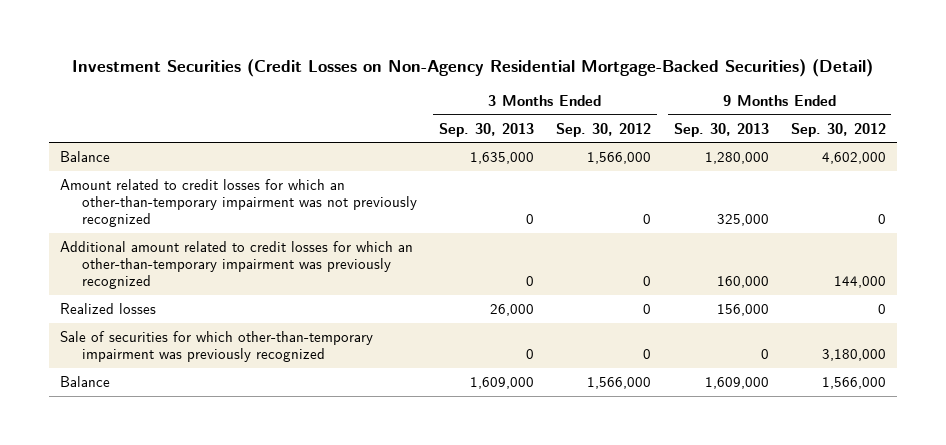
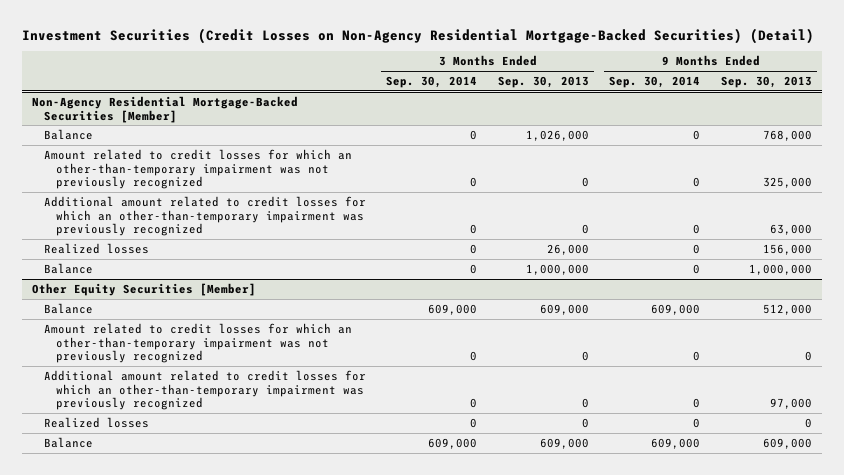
[556,122,652,137] Sep. 30, 2012 -> none
[790,122,886,137] Sep. 30, 2012 -> none
none -> [386,76,478,89] Sep. 30, 2014
none -> [609,76,701,89] Sep. 30, 2014
none -> [31,95,298,123] Non-Agency Residential Mortgage-Backed Securities [Member]
[470,152,535,165] 1,635,000 -> [525,129,589,141] 1,026,000
[704,152,769,165] 1,280,000 -> [762,129,812,141] 768,000
[716,276,769,289] 160,000 -> [769,224,812,236] 63,000
[60,331,374,363] Sale of securities for which other-than-temporary impairment was previously recognized -> none
[470,377,535,390] 1,609,000 -> [525,263,589,275] 1,000,000
[704,377,769,390] 1,609,000 -> [748,263,812,275] 1,000,000
none -> [31,282,256,296] Other Equity Securities [Member]
none -> [43,302,93,314] Balance
none -> [43,322,352,364] Amount related to credit losses for which an other-than-temporary impairment was not previously recognized
none -> [43,369,366,411] Additional amount related to credit losses for which an other-than-temporary impairment was previously recognized
none -> [43,416,149,428] Realized losses
none -> [43,436,93,448] Balance

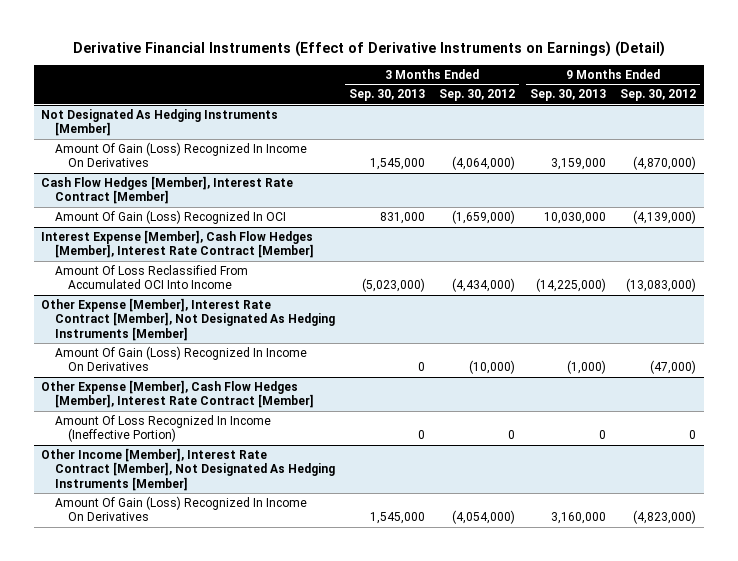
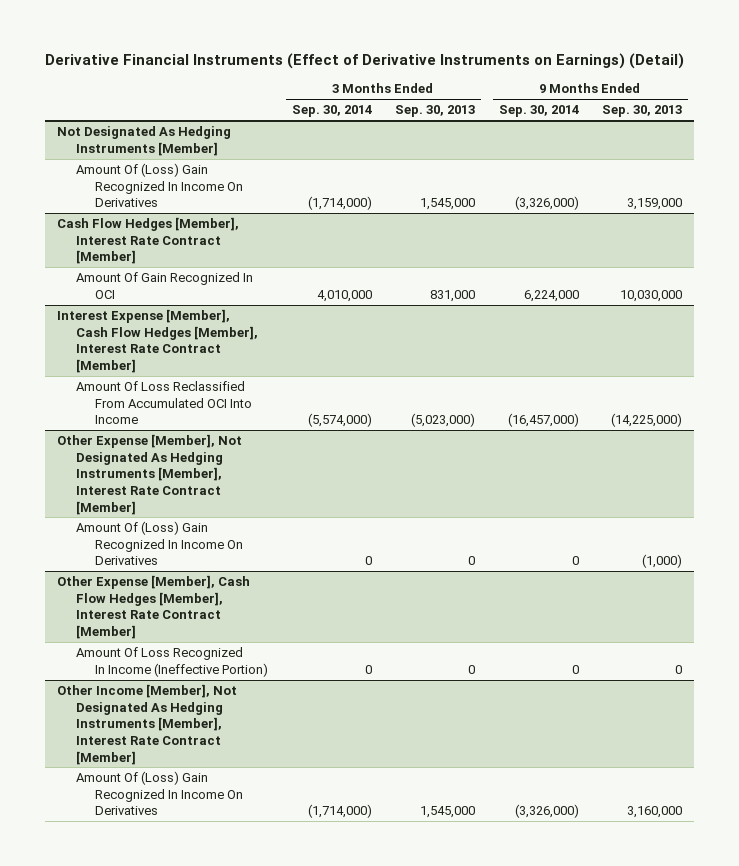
[439,89,516,102] Sep. 30, 2012 -> none
[620,89,697,102] Sep. 30, 2012 -> none
none -> [291,105,372,118] Sep. 30, 2014
none -> [498,105,579,118] Sep. 30, 2014
[54,142,307,168] Amount Of Gain (Loss) Recognized In Income On Derivatives -> [76,163,244,208] Amount Of (Loss) Gain Recognized In Income On Derivatives
[54,210,286,225] Amount Of Gain (Loss) Recognized In OCI -> [76,272,254,299] Amount Of Gain Recognized In OCI
[41,298,335,341] Other Expense [Member], Interest Rate Contract [Member], Not Designated As Hedging Instruments [Member] -> [56,434,242,515] Other Expense [Member], Not Designated As Hedging Instruments [Member], Interest Rate Contract [Member]
[54,346,307,372] Amount Of Gain (Loss) Recognized In Income On Derivatives -> [76,521,244,566] Amount Of (Loss) Gain Recognized In Income On Derivatives
[41,448,335,491] Other Income [Member], Interest Rate Contract [Member], Not Designated As Hedging Instruments [Member] -> [56,684,237,765] Other Income [Member], Not Designated As Hedging Instruments [Member], Interest Rate Contract [Member]
[54,496,307,522] Amount Of Gain (Loss) Recognized In Income On Derivatives -> [76,771,244,816] Amount Of (Loss) Gain Recognized In Income On Derivatives

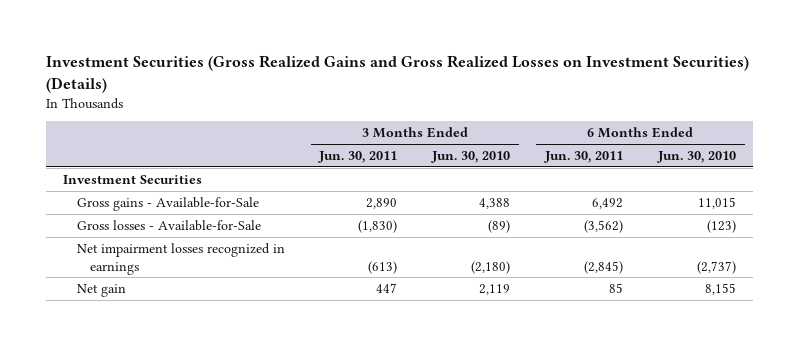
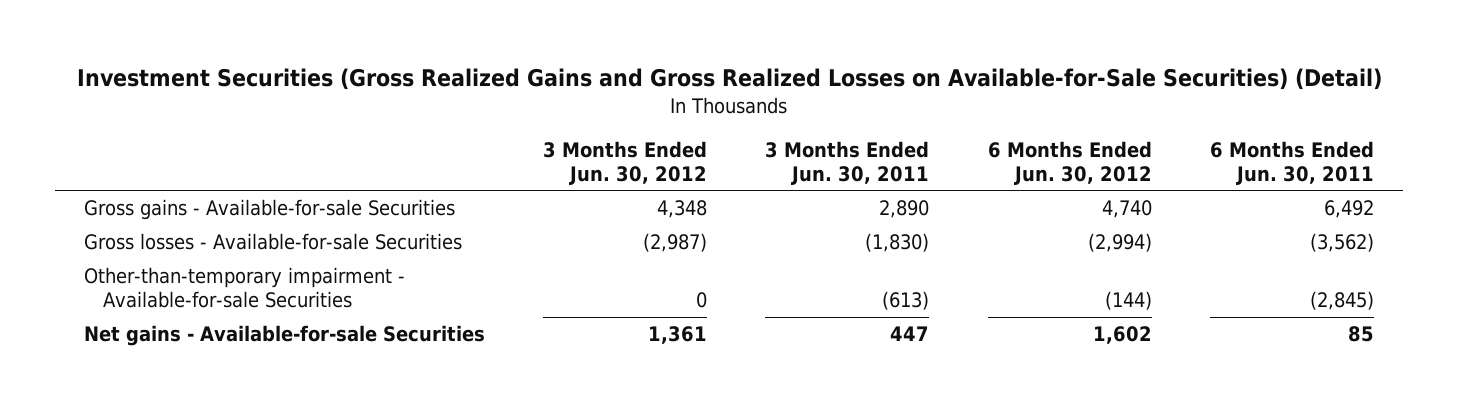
[45,55,749,93] Investment Securities (Gross Realized Gains and Gross Realized Losses on Investment Securities) (Details) -> [76,67,1382,90] Investment Securities (Gross Realized Gains and Gross Realized Losses on Available-for-Sale Securities) (Detail)
[431,150,511,163] Jun. 30, 2010 -> none
[656,150,736,163] Jun. 30, 2010 -> none
none -> [543,141,708,186] 3 Months Ended Jun. 30, 2012
none -> [987,141,1152,186] 6 Months Ended Jun. 30, 2012
[62,174,202,184] Investment Securities -> none
[76,196,259,211] Gross gains - Available-for-Sale -> [83,199,455,221] Gross gains - Available-for-sale Securities
[76,219,261,231] Gross losses - Available-for-Sale -> [83,233,462,251] Gross losses - Available-for-sale Securities
[76,242,285,275] Net impairment losses recognized in earnings -> [83,267,405,309] Other-than-temporary impairment - Available-for-sale Securities
[76,283,126,297] Net gain -> [83,325,485,347] Net gains - Available-for-sale Securities

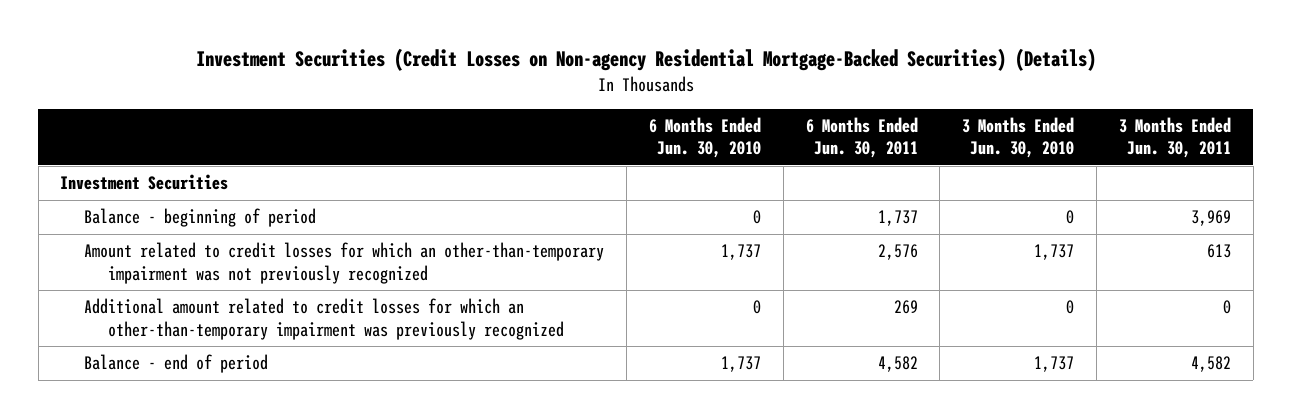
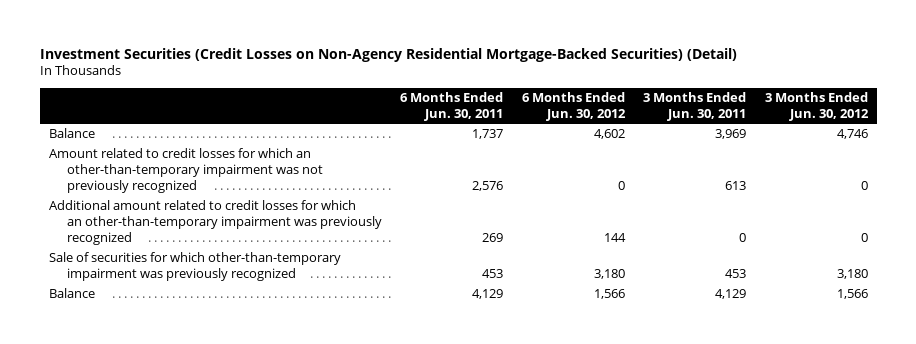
[195,48,1096,72] Investment Securities (Credit Losses on Non-agency Residential Mortgage-Backed Securities) (Details) -> [39,47,737,62] Investment Securities (Credit Losses on Non-Agency Residential Mortgage-Backed Securities) (Detail)
[649,116,762,159] 6 Months Ended Jun. 30, 2010 -> none
[962,116,1075,159] 3 Months Ended Jun. 30, 2010 -> none
none -> [521,92,626,121] 6 Months Ended Jun. 30, 2012
none -> [764,92,869,121] 3 Months Ended Jun. 30, 2012
[60,174,229,191] Investment Securities -> none
[84,208,317,228] Balance - beginning of period -> [48,128,95,139] Balance
none -> [48,252,341,282] Sale of securities for which other-than-temporary impairment was previously recognized
[84,354,269,374] Balance - end of period -> [48,288,95,299] Balance
[877,356,918,373] 4,582 -> [472,289,504,300] 4,129
[1190,356,1231,373] 4,582 -> [715,289,747,300] 4,129

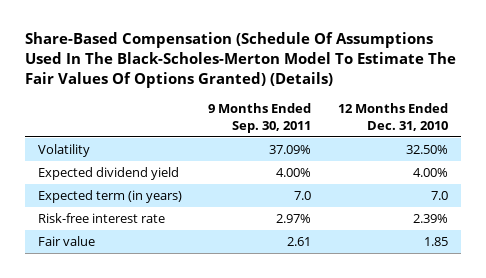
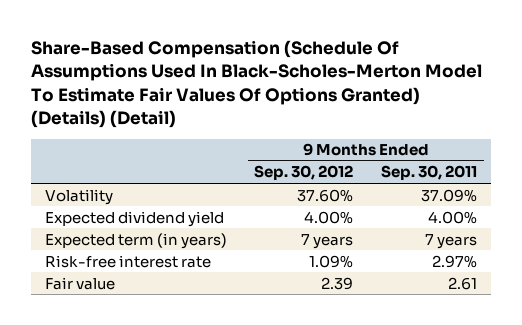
[24,32,456,89] Share-Based Compensation (Schedule Of Assumptions Used In The Black-Scholes-Merton Model To Estimate The Fair Values Of Options Granted) (Details) -> [31,40,483,128] Share-Based Compensation (Schedule Of Assumptions Used In Black-Scholes-Merton Model To Estimate Fair Values Of Options Granted) (Details) (Detail)
[337,103,448,131] 12 Months Ended Dec. 31, 2010 -> none
none -> [254,165,354,181] Sep. 30, 2012
[294,191,312,201] 7.0 -> [425,233,478,249] 7 years

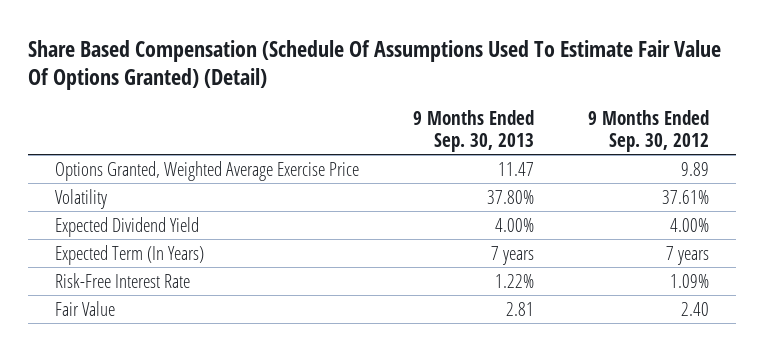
[31,40,483,128] Share-Based Compensation (Schedule Of Assumptions Used In Black-Scholes-Merton Model To Estimate Fair Values Of Options Granted) (Details) (Detail) -> [27,39,721,91] Share Based Compensation (Schedule Of Assumptions Used To Estimate Fair Value Of Options Granted) (Detail)
[381,165,478,181] Sep. 30, 2011 -> none
none -> [412,109,534,152] 9 Months Ended Sep. 30, 2013
none -> [54,160,359,181] Options Granted, Weighted Average Exercise Price
[297,188,354,202] 37.60% -> [662,189,710,204] 37.61%
[44,210,224,227] Expected dividend yield -> [54,216,199,237] Expected Dividend Yield
[44,232,227,249] Expected term (in years) -> [54,244,204,265] Expected Term (In Years)
[44,254,211,268] Risk-free interest rate -> [54,272,190,288] Risk-Free Interest Rate
[44,276,115,290] Fair value -> [54,300,115,316] Fair Value
[321,276,354,290] 2.39 -> [681,301,710,316] 2.40

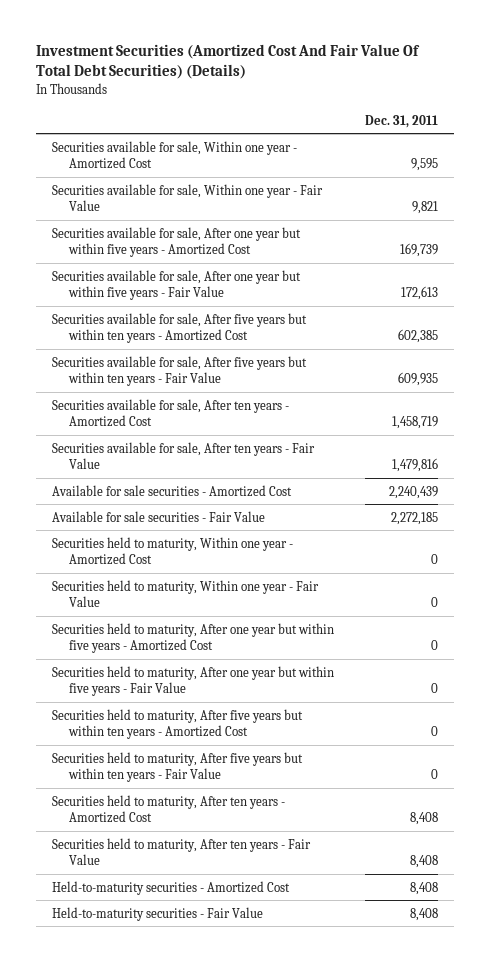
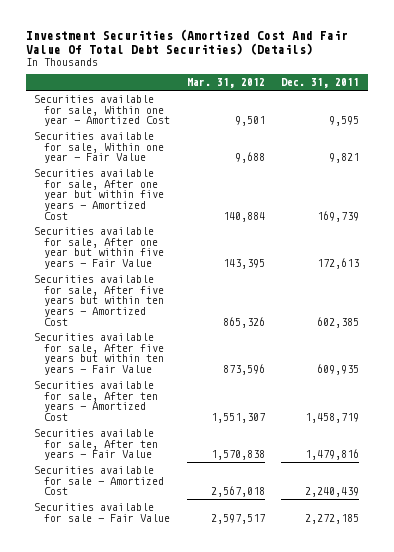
none -> [186,78,265,89] Mar. 31, 2012
[51,536,293,565] Securities held to maturity, Within one year - Amortized Cost -> none
[51,579,319,607] Securities held to maturity, Within one year - Fair Value -> none
[51,622,334,653] Securities held to maturity, After one year but within five years - Amortized Cost -> none
[51,665,334,696] Securities held to maturity, After one year but within five years - Fair Value -> none
[51,708,303,739] Securities held to maturity, After five years but within ten years - Amortized Cost -> none
[51,751,303,782] Securities held to maturity, After five years but within ten years - Fair Value -> none
[51,794,285,823] Securities held to maturity, After ten years - Amortized Cost -> none
[51,837,311,865] Securities held to maturity, After ten years - Fair Value -> none
[51,880,290,895] Held-to-maturity securities - Amortized Cost -> none
[51,906,263,921] Held-to-maturity securities - Fair Value -> none
[51,484,292,497] Available for sale securities - Amortized Cost -> [34,466,164,496] Securities available for sale - Amortized Cost
[51,510,265,522] Available for sale securities - Fair Value -> [34,503,170,522] Securities available for sale - Fair Value

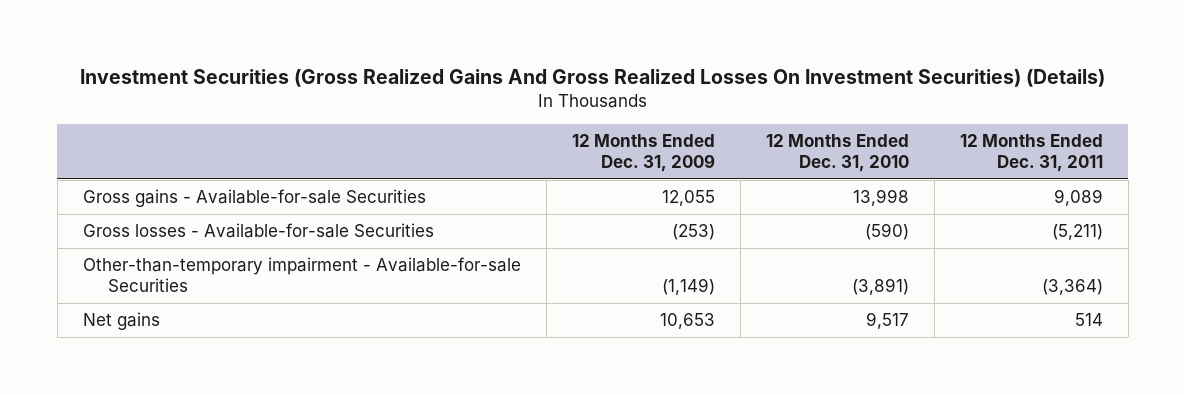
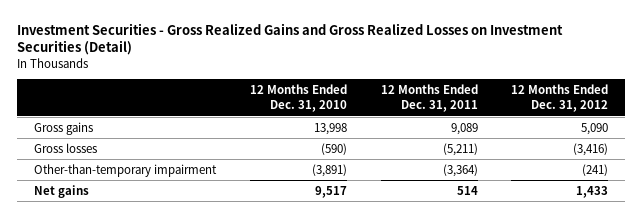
[79,68,1105,87] Investment Securities (Gross Realized Gains And Gross Realized Losses On Investment Securities) (Details) -> [16,22,563,56] Investment Securities - Gross Realized Gains and Gross Realized Losses on Investment Securities (Detail)
[571,134,715,172] 12 Months Ended Dec. 31, 2009 -> none
none -> [511,84,609,112] 12 Months Ended Dec. 31, 2012
[82,189,426,208] Gross gains - Available-for-sale Securities -> [33,121,93,135] Gross gains
[82,223,434,239] Gross losses - Available-for-sale Securities -> [33,142,97,153] Gross losses
[82,257,521,292] Other-than-temporary impairment - Available-for-sale Securities -> [33,163,217,177] Other-than-temporary impairment

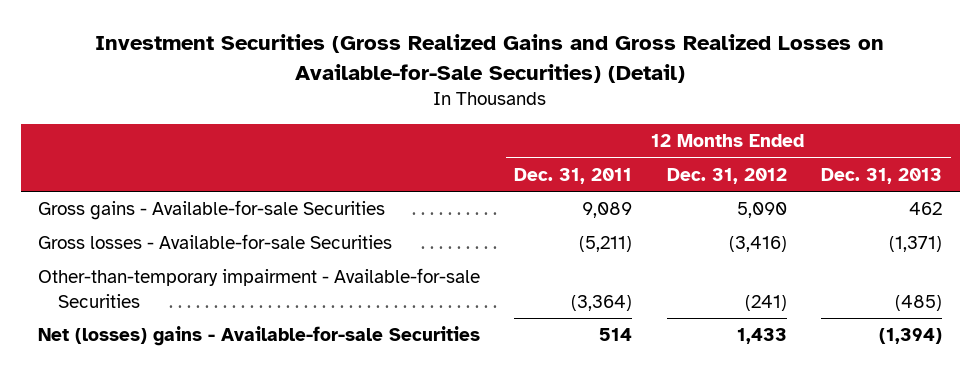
[16,22,563,56] Investment Securities - Gross Realized Gains and Gross Realized Losses on Investment Securities (Detail) -> [95,34,885,83] Investment Securities (Gross Realized Gains and Gross Realized Losses on Available-for-Sale Securities) (Detail)
[249,84,347,112] 12 Months Ended Dec. 31, 2010 -> none
none -> [821,167,943,184] Dec. 31, 2013
[33,121,93,135] Gross gains -> [38,200,386,221] Gross gains - Available-for-sale Securities
[33,142,97,153] Gross losses -> [38,234,393,250] Gross losses - Available-for-sale Securities
[33,163,217,177] Other-than-temporary impairment -> [38,268,481,308] Other-than-temporary impairment - Available-for-sale Securities
[33,184,89,198] Net gains -> [38,326,481,347] Net (losses) gains - Available-for-sale Securities

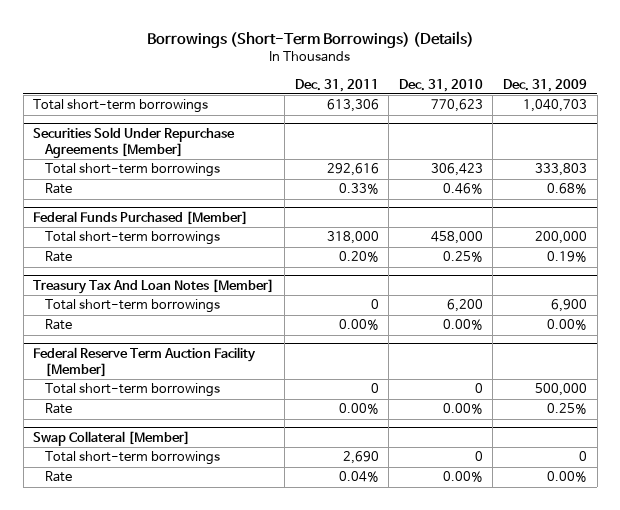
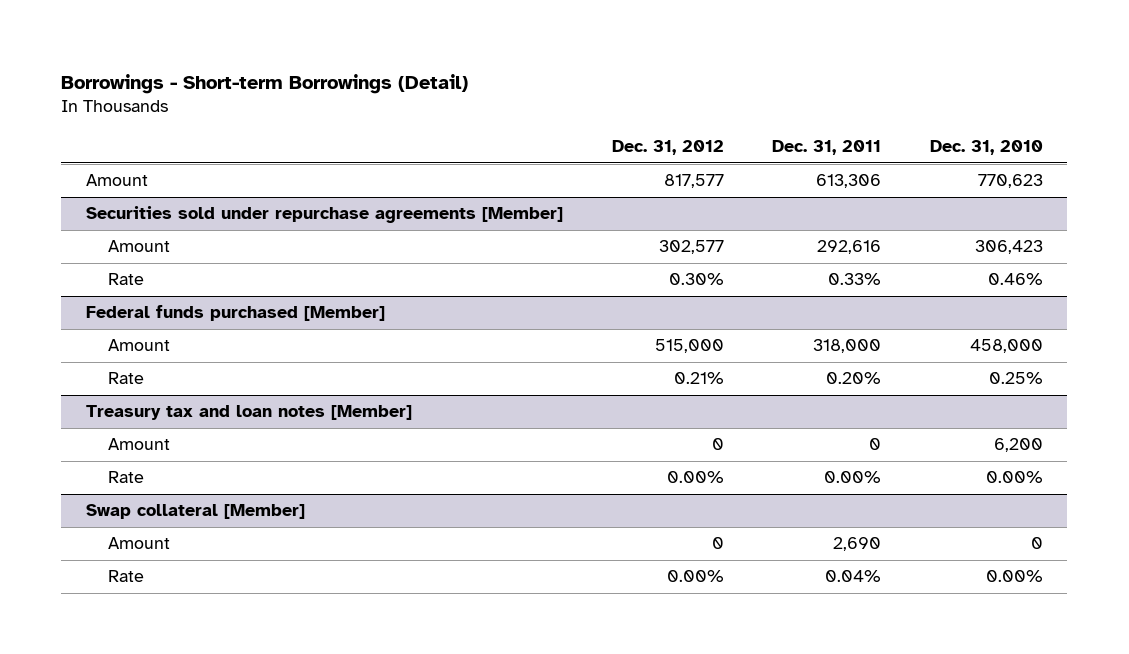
[147,30,475,48] Borrowings (Short-Term Borrowings) (Details) -> [61,73,469,94] Borrowings - Short-term Borrowings (Detail)
[502,78,587,92] Dec. 31, 2009 -> none
none -> [611,140,724,156] Dec. 31, 2012
[33,99,209,114] Total short-term borrowings -> [85,174,148,187] Amount
[33,126,236,158] Securities Sold Under Repurchase Agreements [Member] -> [85,206,563,224] Securities sold under repurchase agreements [Member]
[44,163,220,178] Total short-term borrowings -> [108,240,171,253] Amount
[33,210,249,225] Federal Funds Purchased [Member] -> [85,305,385,322] Federal funds purchased [Member]
[44,231,220,246] Total short-term borrowings -> [108,339,171,352] Amount
[44,319,72,331] Rate -> none
[33,346,257,377] Federal Reserve Term Auction Facility [Member] -> none
[44,383,220,398] Total short-term borrowings -> none
[33,278,275,294] Treasury Tax And Loan Notes [Member] -> [85,405,412,421] Treasury tax and loan notes [Member]
[44,299,220,314] Total short-term borrowings -> [108,438,171,451] Amount
[33,430,191,446] Swap Collateral [Member] -> [85,504,305,520] Swap collateral [Member]
[44,451,220,466] Total short-term borrowings -> [108,537,171,550] Amount

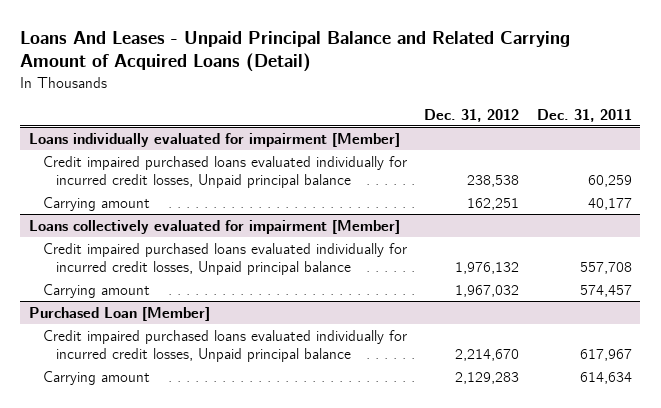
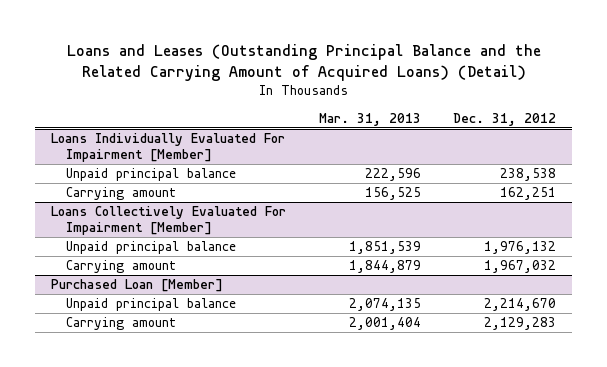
[20,30,571,73] Loans And Leases - Unpaid Principal Balance and Related Carrying Amount of Acquired Loans (Detail) -> [66,44,541,81] Loans and Leases (Outstanding Principal Balance and the Related Carrying Amount of Acquired Loans) (Detail)
[536,108,632,122] Dec. 31, 2011 -> none
none -> [318,112,421,126] Mar. 31, 2013
[28,132,400,147] Loans individually evaluated for impairment [Member] -> [51,133,286,162] Loans Individually Evaluated For Impairment [Member]
[42,155,407,189] Credit impaired purchased loans evaluated individually for incurred credit losses, Unpaid principal balance -> [66,168,237,182] Unpaid principal balance
[28,219,400,234] Loans collectively evaluated for impairment [Member] -> [51,206,287,235] Loans Collectively Evaluated For Impairment [Member]
[42,242,407,276] Credit impaired purchased loans evaluated individually for incurred credit losses, Unpaid principal balance -> [66,241,237,255] Unpaid principal balance
[42,329,407,363] Credit impaired purchased loans evaluated individually for incurred credit losses, Unpaid principal balance -> [66,298,237,312] Unpaid principal balance

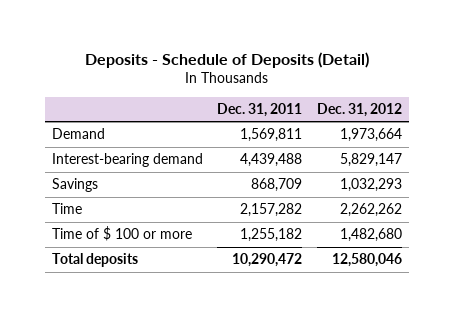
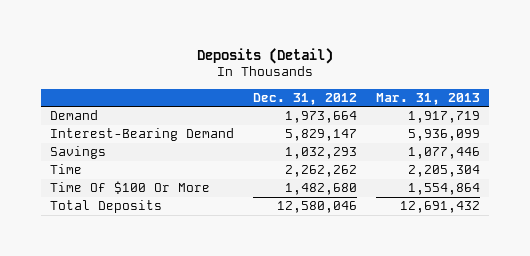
[84,52,369,69] Deposits - Schedule of Deposits (Detail) -> [196,47,333,64] Deposits (Detail)
[217,102,303,117] Dec. 31, 2011 -> none
none -> [375,92,480,105] Mar. 31, 2013
[51,153,203,168] Interest-bearing demand -> [49,128,234,142] Interest-Bearing Demand
[51,226,192,242] Time of $ 100 or more -> [49,181,210,195] Time Of $100 Or More
[51,253,138,268] Total deposits -> [49,200,162,214] Total Deposits

